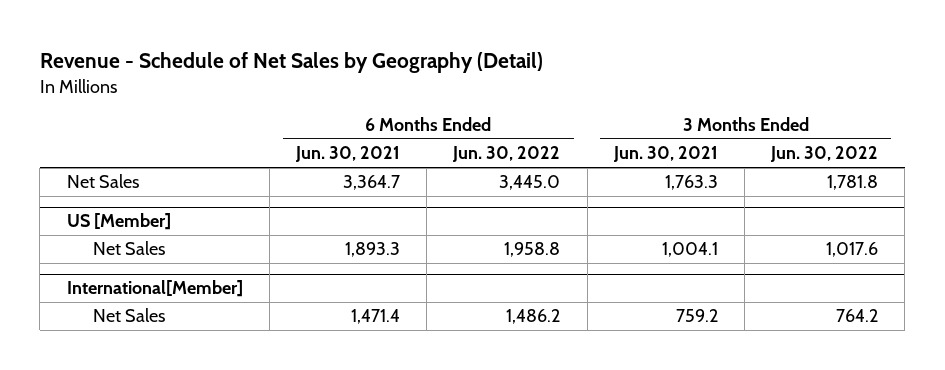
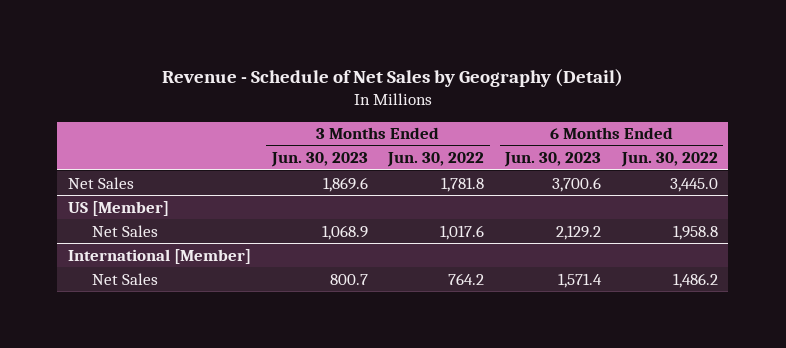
[295,146,401,163] Jun. 30, 2021 -> none
[612,146,718,163] Jun. 30, 2021 -> none
none -> [270,152,368,168] Jun. 30, 2023
none -> [504,152,602,168] Jun. 30, 2023
[66,280,243,298] International[Member] -> [67,248,251,264] International [Member]

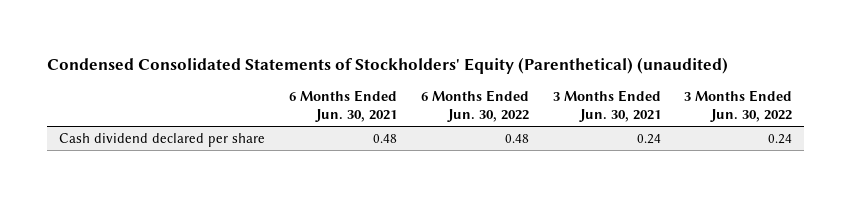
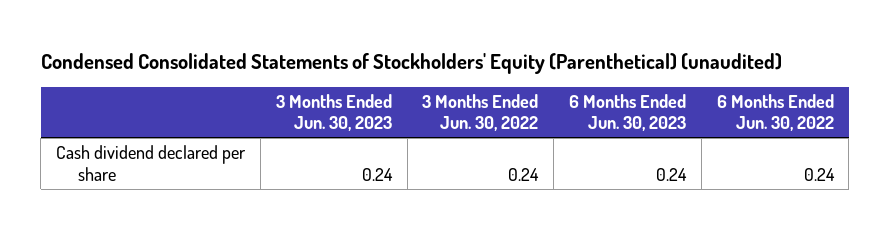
[288,89,397,123] 6 Months Ended Jun. 30, 2021 -> none
[552,89,661,123] 3 Months Ended Jun. 30, 2021 -> none
none -> [275,94,392,132] 3 Months Ended Jun. 30, 2023
none -> [569,94,687,132] 6 Months Ended Jun. 30, 2023
[504,134,529,144] 0.48 -> [803,167,835,181] 0.24

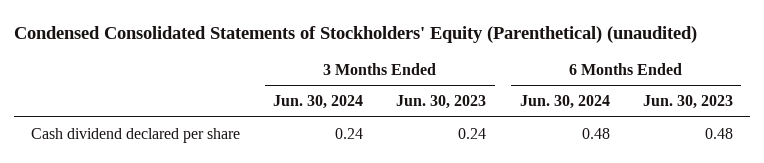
[422,94,539,132] 3 Months Ended Jun. 30, 2022 -> none
[716,94,834,132] 6 Months Ended Jun. 30, 2022 -> none
none -> [272,95,363,110] Jun. 30, 2024
none -> [519,95,610,110] Jun. 30, 2024
[656,167,688,181] 0.24 -> [704,127,733,139] 0.48

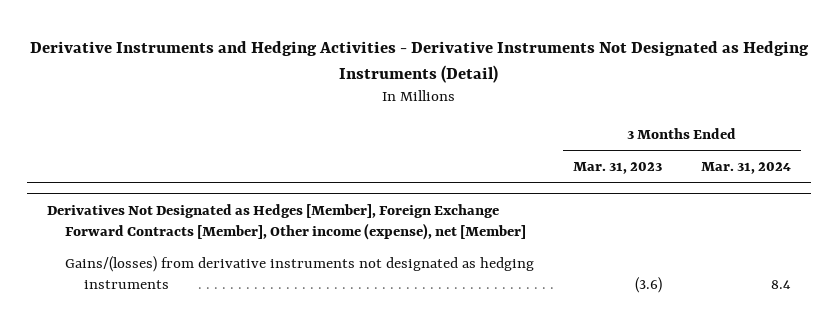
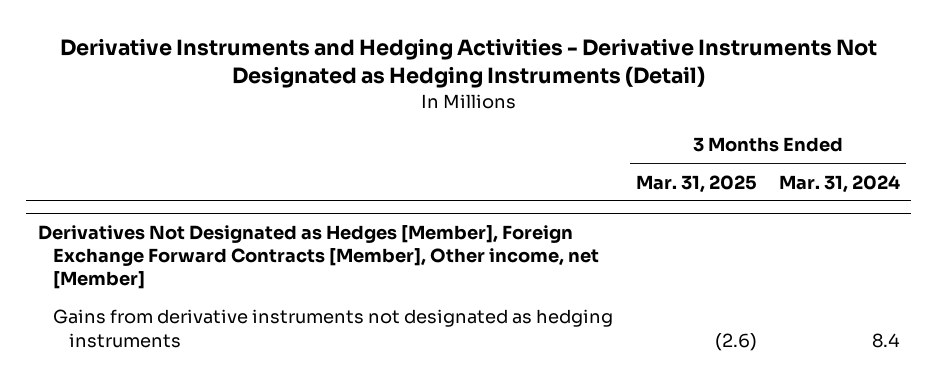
[573,162,663,175] Mar. 31, 2023 -> none
none -> [635,174,757,193] Mar. 31, 2025
[46,203,527,241] Derivatives Not Designated as Hedges [Member], Foreign Exchange Forward Contracts [Member], Other income (expense), net [Member] -> [37,225,600,290] Derivatives Not Designated as Hedges [Member], Foreign Exchange Forward Contracts [Member], Other income, net [Member]
[65,255,535,290] Gains/(losses) from derivative instruments not designated as hedging instruments -> [53,309,614,348] Gains from derivative instruments not designated as hedging instruments

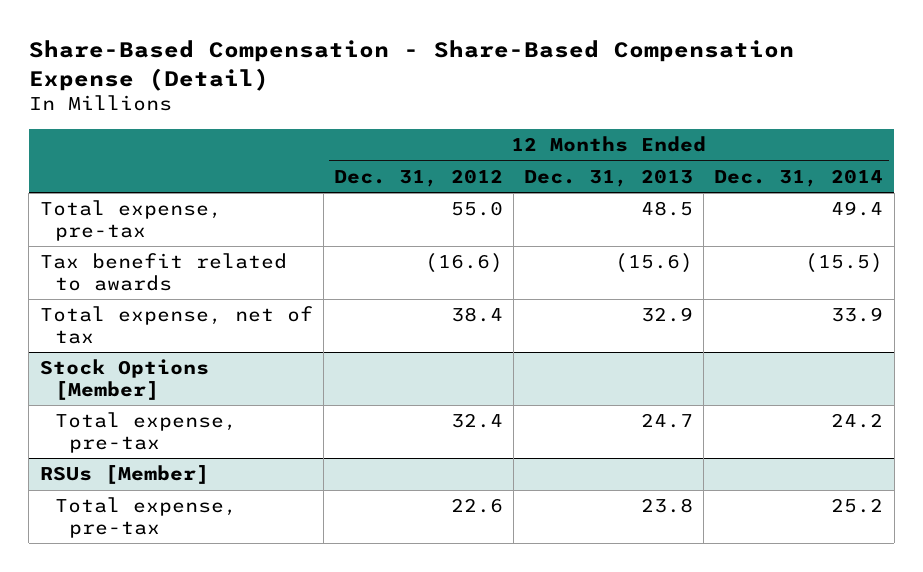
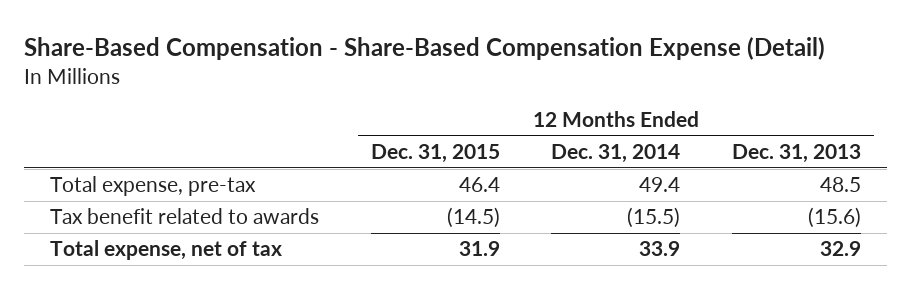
[333,168,503,187] Dec. 31, 2012 -> none
none -> [370,144,500,164] Dec. 31, 2015
[39,359,209,400] Stock Options [Member] -> none
[54,412,237,453] Total expense, pre-tax -> none
[39,465,209,485] RSUs [Member] -> none
[54,497,237,538] Total expense, pre-tax -> none

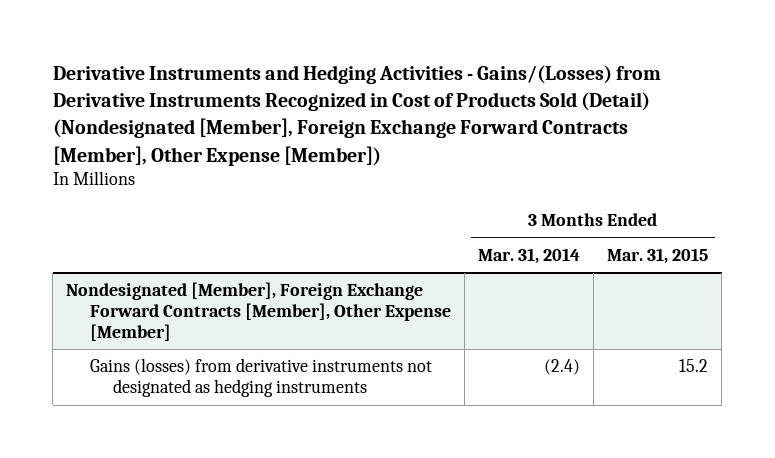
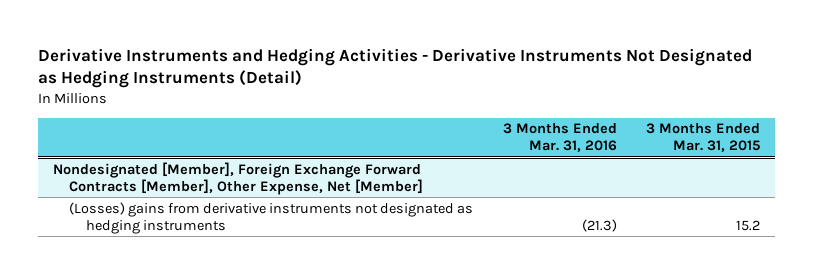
[52,64,661,166] Derivative Instruments and Hedging Activities - Gains/(Losses) from Derivative Instruments Recognized in Cost of Products Sold (Detail) (Nondesignated [Member], Foreign Exchange Forward Contracts [Member], Other Expense [Member]) -> [37,47,752,89] Derivative Instruments and Hedging Activities - Derivative Instruments Not Designated as Hedging Instruments (Detail)
[477,247,580,264] Mar. 31, 2014 -> none
none -> [502,123,617,153] 3 Months Ended Mar. 31, 2016
[66,282,451,342] Nondesignated [Member], Foreign Exchange Forward Contracts [Member], Other Expense [Member] -> [52,161,424,195] Nondesignated [Member], Foreign Exchange Forward Contracts [Member], Other Expense, Net [Member]
[89,358,432,398] Gains (losses) from derivative instruments not designated as hedging instruments -> [69,201,474,234] (Losses) gains from derivative instruments not designated as hedging instruments

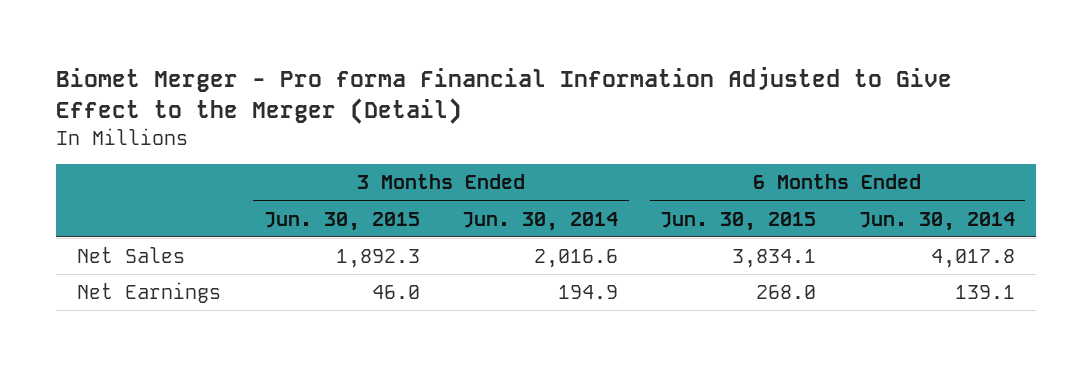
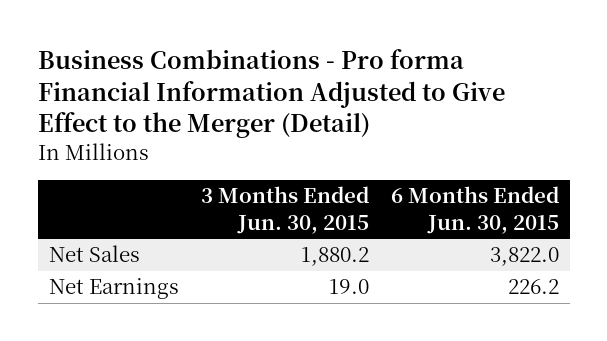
[56,66,953,124] Biomet Merger - Pro forma Financial Information Adjusted to Give Effect to the Merger (Detail) -> [37,49,505,139] Business Combinations - Pro forma Financial Information Adjusted to Give Effect to the Merger (Detail)
[462,211,619,231] Jun. 30, 2014 -> none
[858,211,1015,231] Jun. 30, 2014 -> none
[335,249,420,269] 1,892.3 -> [300,247,369,267] 1,880.2
[732,249,817,269] 3,834.1 -> [489,247,559,267] 3,822.0
[371,285,420,300] 46.0 -> [328,279,369,295] 19.0
[756,285,817,300] 268.0 -> [507,279,559,295] 226.2

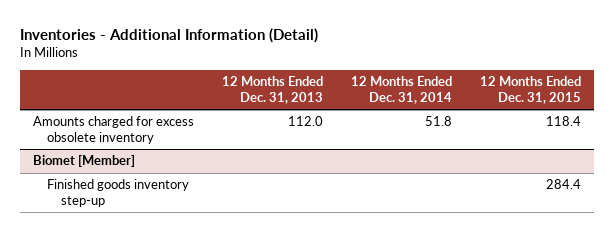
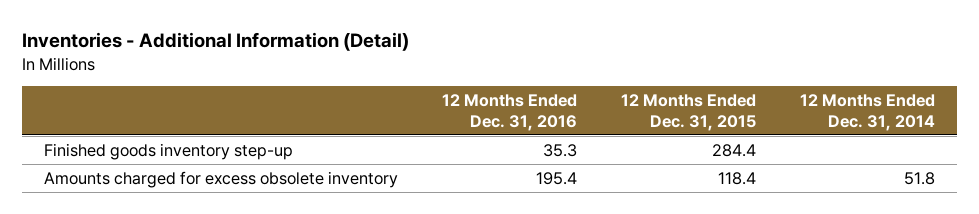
[222,76,324,105] 12 Months Ended Dec. 31, 2013 -> none
none -> [441,93,577,131] 12 Months Ended Dec. 31, 2016
[33,155,136,168] Biomet [Member] -> none
[33,116,195,145] Amounts charged for excess obsolete inventory -> [43,170,398,188] Amounts charged for excess obsolete inventory

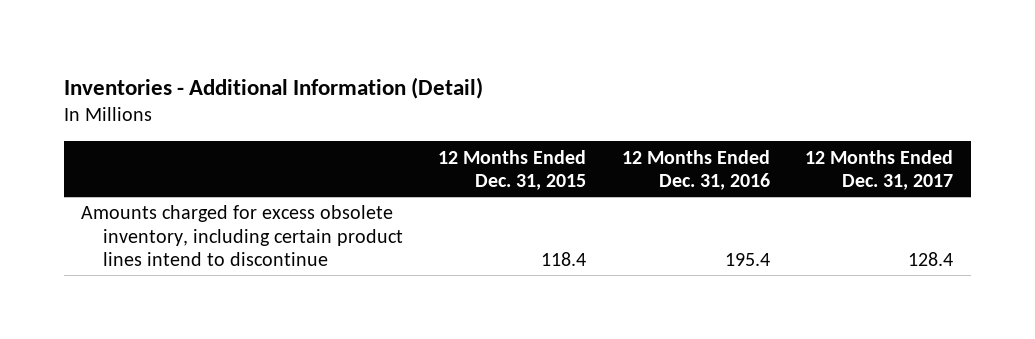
[800,93,936,131] 12 Months Ended Dec. 31, 2014 -> none
none -> [805,149,954,191] 12 Months Ended Dec. 31, 2017
[43,142,293,160] Finished goods inventory step-up -> none
[43,170,398,188] Amounts charged for excess obsolete inventory -> [81,205,403,267] Amounts charged for excess obsolete inventory, including certain product lines intend to discontinue

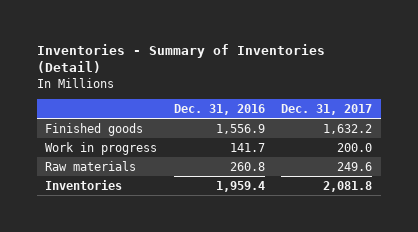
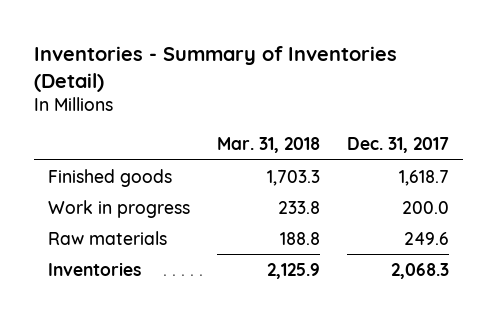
[173,103,265,115] Dec. 31, 2016 -> none
none -> [216,137,320,154] Mar. 31, 2018
[323,123,373,134] 1,632.2 -> [399,169,450,186] 1,618.7
[323,180,373,192] 2,081.8 -> [391,262,450,279] 2,068.3

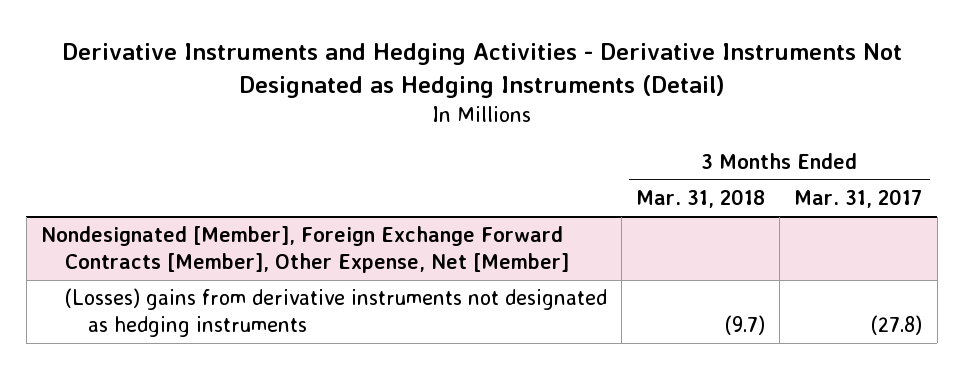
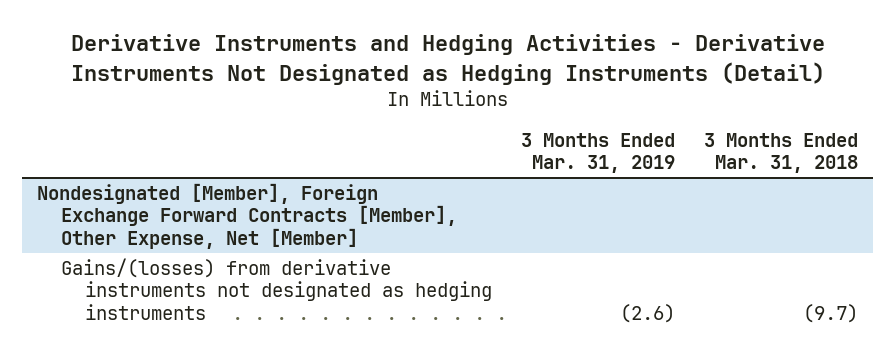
[794,189,923,209] Mar. 31, 2017 -> none
none -> [521,132,676,174] 3 Months Ended Mar. 31, 2019
[64,288,607,337] (Losses) gains from derivative instruments not designated as hedging instruments -> [61,257,493,320] Gains/(losses) from derivative instruments not designated as hedging instruments

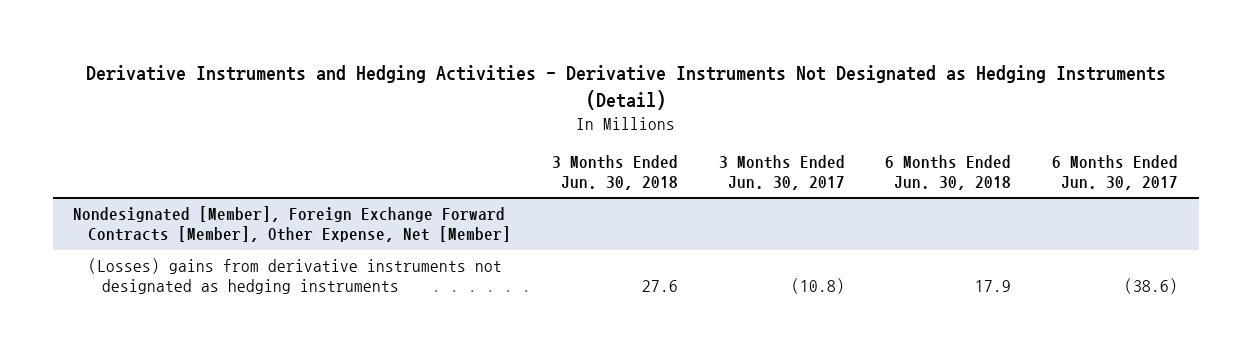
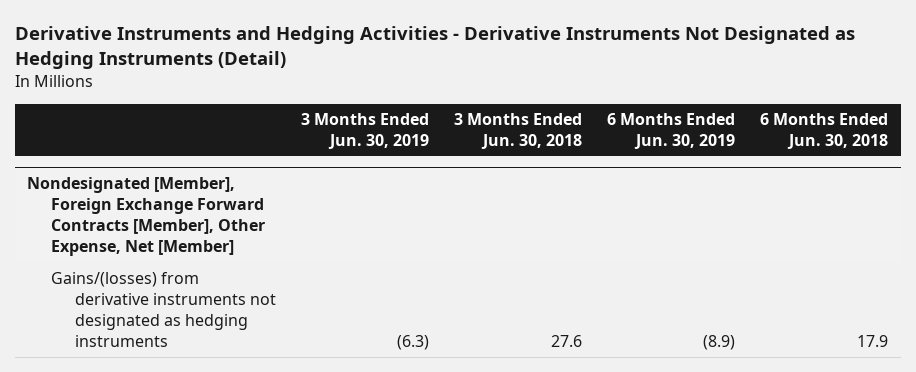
[718,154,845,190] 3 Months Ended Jun. 30, 2017 -> none
[1052,154,1179,190] 6 Months Ended Jun. 30, 2017 -> none
none -> [301,113,430,150] 3 Months Ended Jun. 30, 2019
none -> [607,113,736,150] 6 Months Ended Jun. 30, 2019
[87,258,502,295] (Losses) gains from derivative instruments not designated as hedging instruments -> [51,271,277,347] Gains/(losses) from derivative instruments not designated as hedging instruments

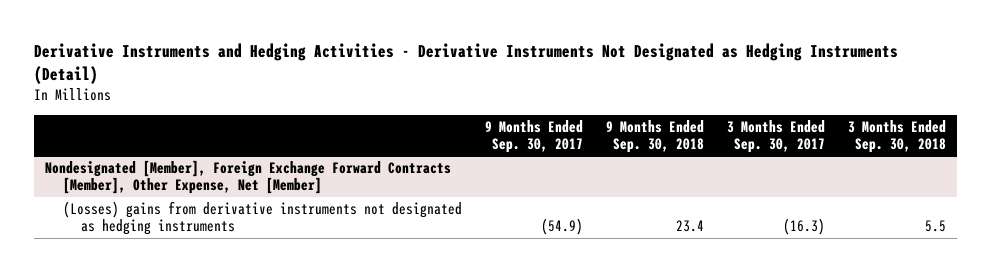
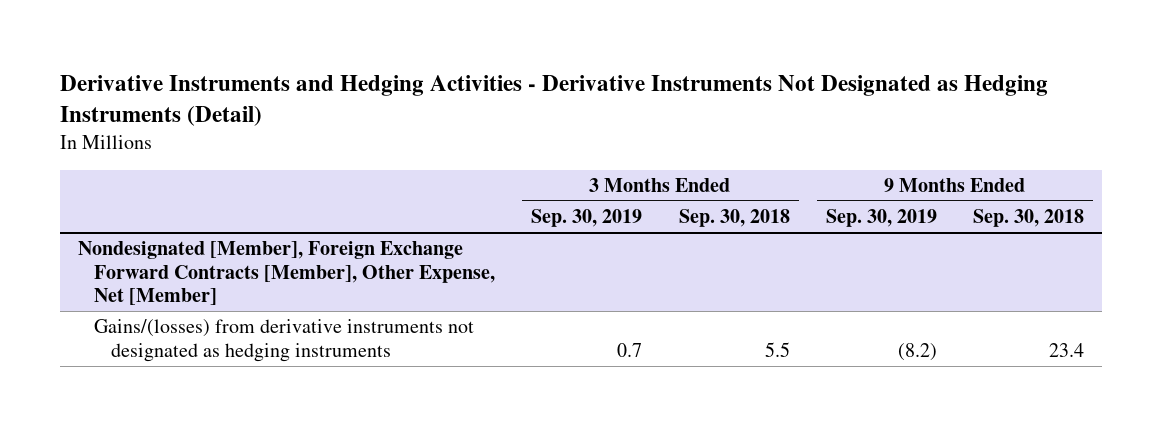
[485,119,584,153] 9 Months Ended Sep. 30, 2017 -> none
[726,119,825,153] 3 Months Ended Sep. 30, 2017 -> none
none -> [531,209,643,228] Sep. 30, 2019
none -> [825,209,937,228] Sep. 30, 2019
[63,200,463,236] (Losses) gains from derivative instruments not designated as hedging instruments -> [94,319,475,362] Gains/(losses) from derivative instruments not designated as hedging instruments

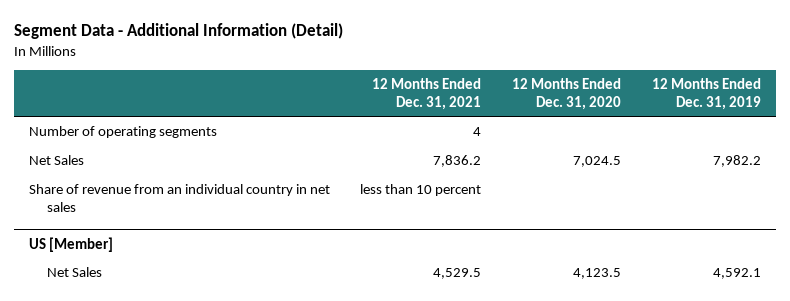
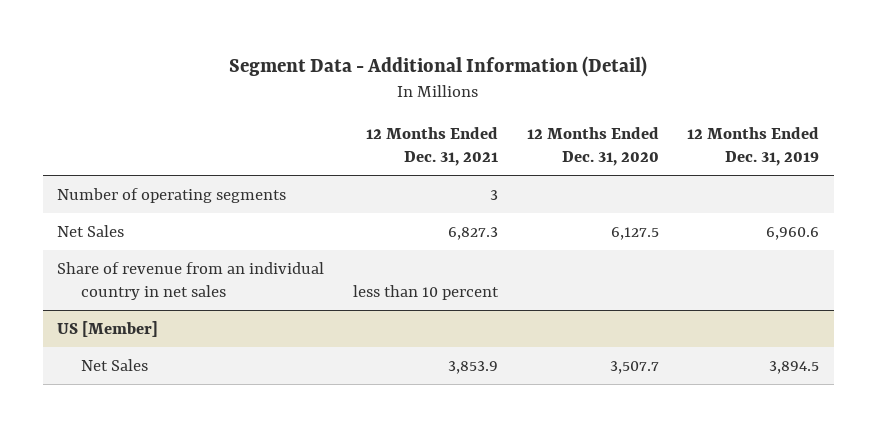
[473,127,482,137] 4 -> [489,189,498,200] 3
[433,155,482,168] 7,836.2 -> [447,226,498,240] 6,827.3
[573,156,622,168] 7,024.5 -> [610,226,659,240] 6,127.5
[712,155,761,168] 7,982.2 -> [766,226,820,240] 6,960.6
[433,268,482,280] 4,529.5 -> [447,360,498,374] 3,853.9
[573,268,622,280] 4,123.5 -> [609,360,659,374] 3,507.7
[712,268,761,280] 4,592.1 -> [769,360,820,374] 3,894.5

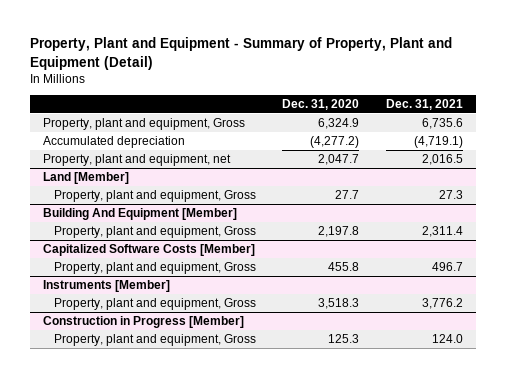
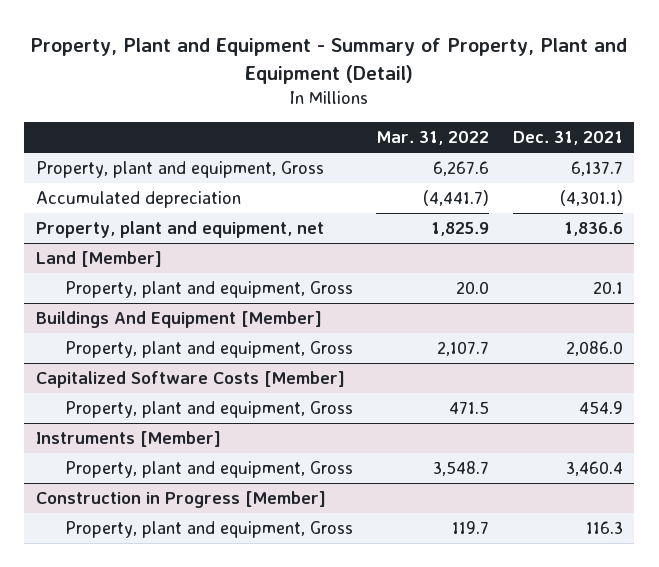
[282,99,360,111] Dec. 31, 2020 -> none
none -> [376,131,490,146] Mar. 31, 2022
[421,118,463,130] 6,735.6 -> [570,161,623,177] 6,137.7
[413,136,463,149] (4,719.1) -> [559,190,623,207] (4,301.1)
[421,154,463,166] 2,016.5 -> [563,222,623,237] 1,836.6
[438,190,463,200] 27.3 -> [592,281,623,295] 20.1
[42,208,237,221] Building And Equipment [Member] -> [36,311,323,329] Buildings And Equipment [Member]
[421,226,463,238] 2,311.4 -> [565,341,623,357] 2,086.0
[431,262,463,272] 496.7 -> [578,401,623,415] 454.9
[421,298,463,310] 3,776.2 -> [565,461,623,477] 3,460.4
[431,334,463,344] 124.0 -> [585,521,623,535] 116.3

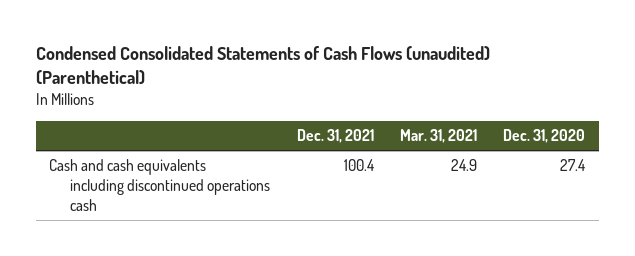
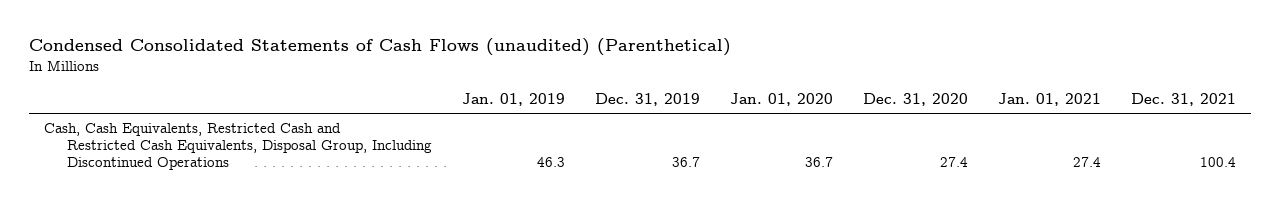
[400,129,478,144] Mar. 31, 2021 -> none
none -> [461,93,565,107] Jan. 01, 2019
none -> [594,93,700,107] Dec. 31, 2019
none -> [729,93,833,107] Jan. 01, 2020
none -> [997,93,1101,107] Jan. 01, 2021
[49,159,271,212] Cash and cash equivalents including discontinued operations cash -> [43,123,432,171] Cash, Cash Equivalents, Restricted Cash and Restricted Cash Equivalents, Disposal Group, Including Discontinued Operations

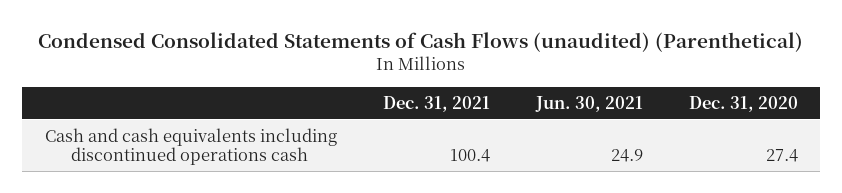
[461,93,565,107] Jan. 01, 2019 -> none
[594,93,700,107] Dec. 31, 2019 -> none
[729,93,833,107] Jan. 01, 2020 -> none
[997,93,1101,107] Jan. 01, 2021 -> none
none -> [534,95,643,112] Jun. 30, 2021
[43,123,432,171] Cash, Cash Equivalents, Restricted Cash and Restricted Cash Equivalents, Disposal Group, Including Discontinued Operations -> [44,128,337,166] Cash and cash equivalents including discontinued operations cash

